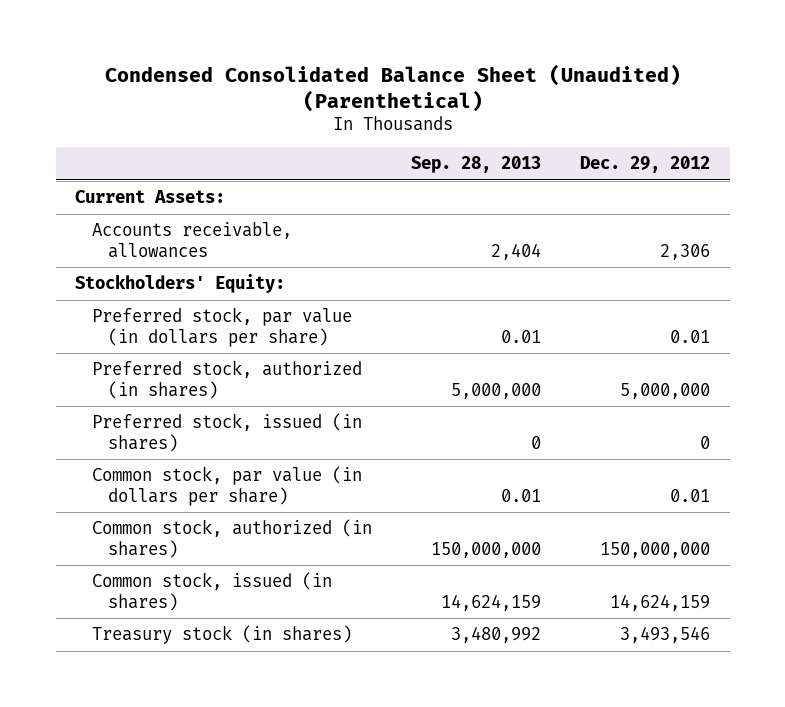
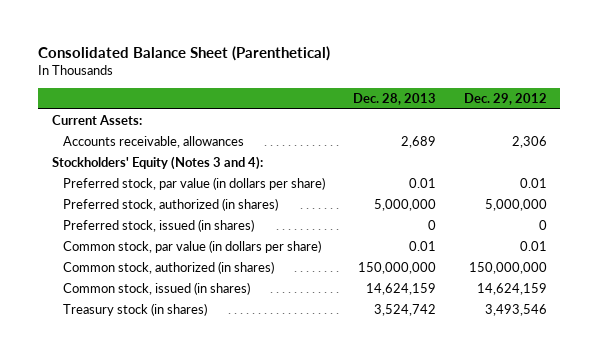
[104,63,681,112] Condensed Consolidated Balance Sheet (Unaudited) (Parenthetical) -> [37,45,330,61] Consolidated Balance Sheet (Parenthetical)
[410,156,541,174] Sep. 28, 2013 -> none
none -> [352,93,436,106] Dec. 28, 2013
[75,274,286,294] Stockholders' Equity: -> [51,155,263,170] Stockholders' Equity (Notes 3 and 4):

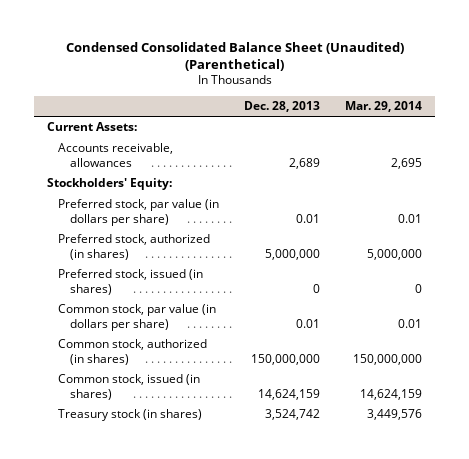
[37,45,330,61] Consolidated Balance Sheet (Parenthetical) -> [65,41,404,72] Condensed Consolidated Balance Sheet (Unaudited) (Parenthetical)
[463,93,547,106] Dec. 29, 2012 -> none
none -> [345,100,423,112] Mar. 29, 2014
[51,155,263,170] Stockholders' Equity (Notes 3 and 4): -> [46,178,172,191] Stockholders' Equity:

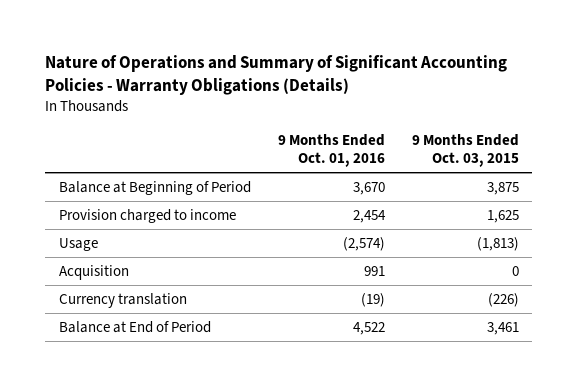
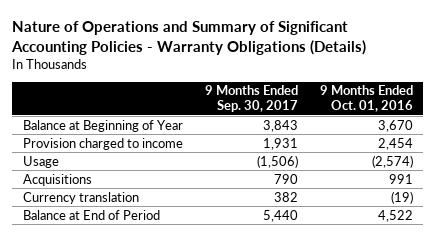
[411,133,519,168] 9 Months Ended Oct. 03, 2015 -> none
none -> [204,85,298,113] 9 Months Ended Sep. 30, 2017
[58,180,251,195] Balance at Beginning of Period -> [23,119,184,132] Balance at Beginning of Year
[58,264,129,280] Acquisition -> [23,173,93,186] Acquisitions

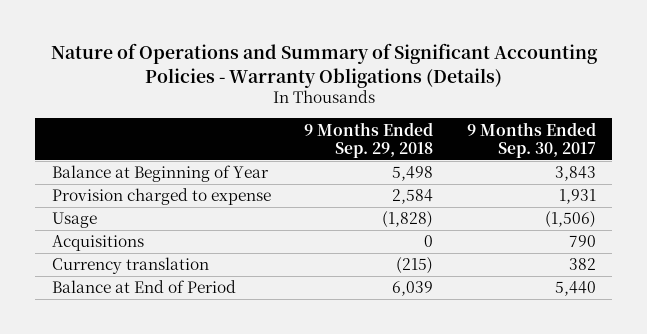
[319,85,413,113] 9 Months Ended Oct. 01, 2016 -> none
none -> [304,121,434,158] 9 Months Ended Sep. 29, 2018
[23,137,184,150] Provision charged to income -> [51,188,271,206] Provision charged to expense

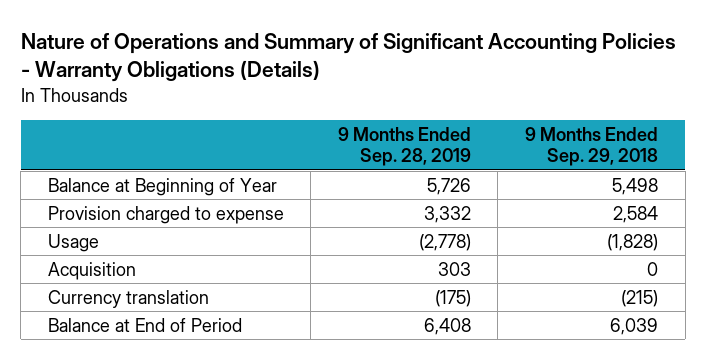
[466,121,596,158] 9 Months Ended Sep. 30, 2017 -> none
none -> [337,126,471,167] 9 Months Ended Sep. 28, 2019
[51,235,144,252] Acquisitions -> [47,261,136,280] Acquisition

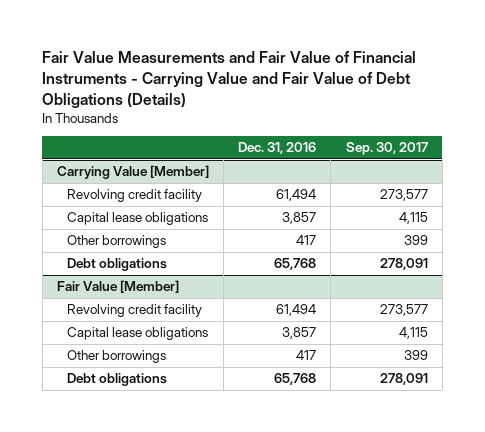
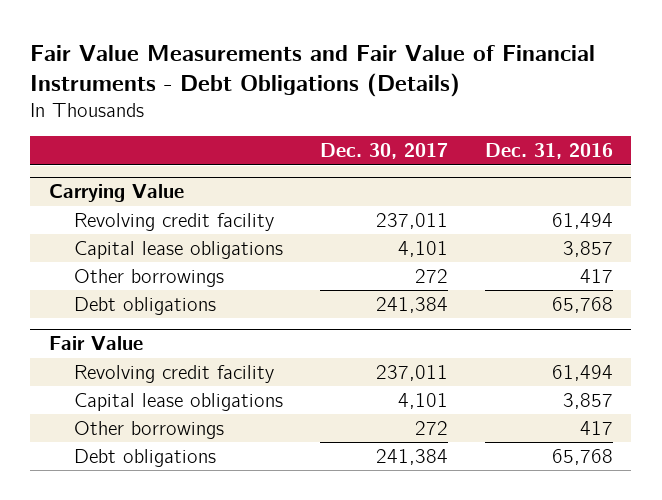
[42,51,417,108] Fair Value Measurements and Fair Value of Financial Instruments - Carrying Value and Fair Value of Debt Obligations (Details) -> [30,44,596,97] Fair Value Measurements and Fair Value of Financial Instruments - Debt Obligations (Details)
[345,142,428,156] Sep. 30, 2017 -> none
none -> [320,143,449,160] Dec. 30, 2017
[57,165,210,180] Carrying Value [Member] -> [48,184,184,203] Carrying Value
[57,280,180,294] Fair Value [Member] -> [48,336,143,351] Fair Value

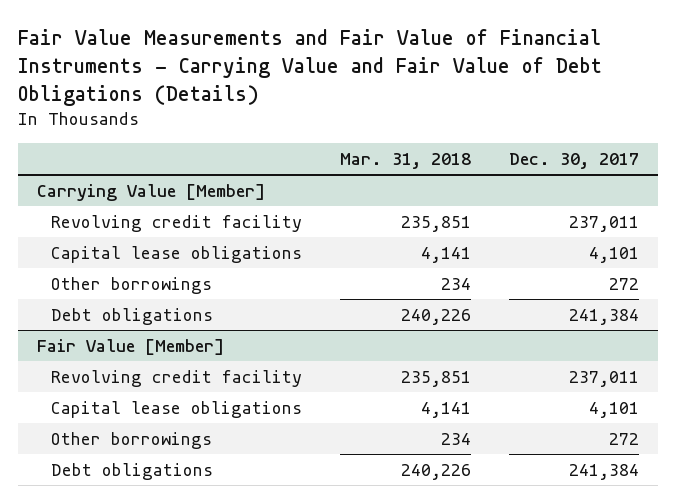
[30,44,596,97] Fair Value Measurements and Fair Value of Financial Instruments - Debt Obligations (Details) -> [17,29,602,107] Fair Value Measurements and Fair Value of Financial Instruments - Carrying Value and Fair Value of Debt Obligations (Details)
[484,143,613,160] Dec. 31, 2016 -> none
none -> [340,152,472,169] Mar. 31, 2018
[48,184,184,203] Carrying Value -> [36,183,265,201] Carrying Value [Member]
[48,336,143,351] Fair Value -> [36,338,224,355] Fair Value [Member]

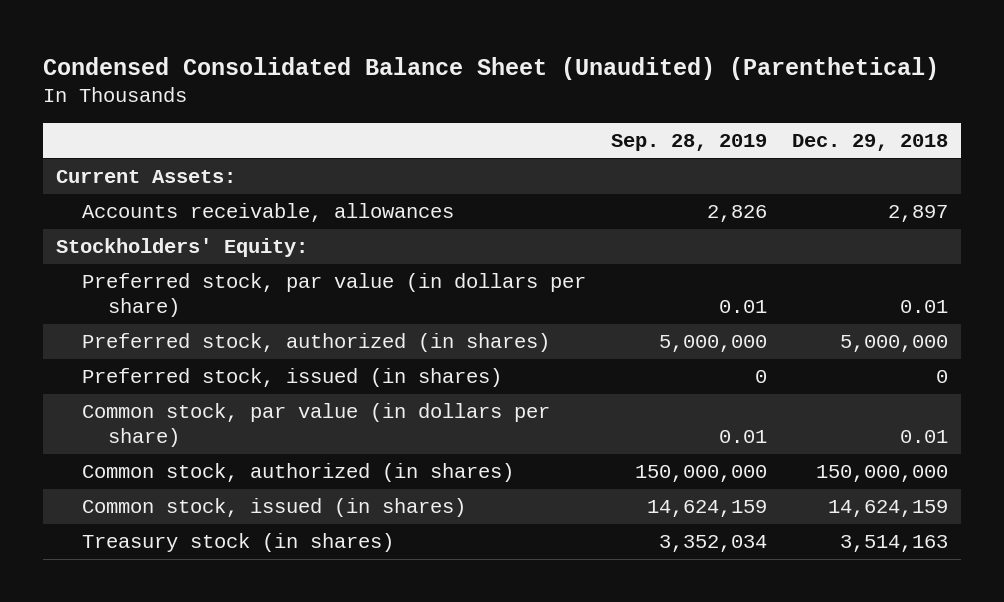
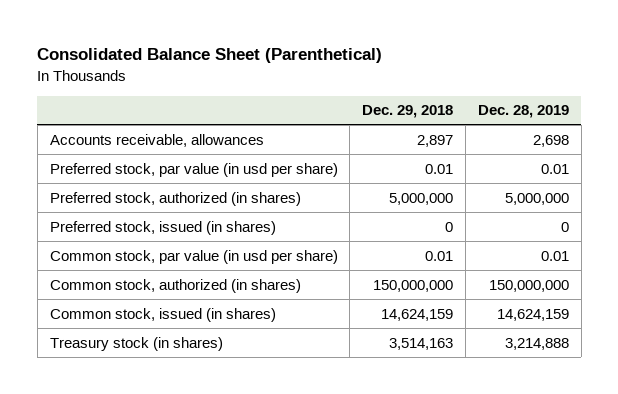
[42,56,939,80] Condensed Consolidated Balance Sheet (Unaudited) (Parenthetical) -> [37,48,383,64] Consolidated Balance Sheet (Parenthetical)
[610,133,767,151] Sep. 28, 2019 -> none
none -> [477,105,569,119] Dec. 28, 2019
[55,170,236,184] Current Assets: -> none
[55,238,308,258] Stockholders' Equity: -> none
[81,273,586,318] Preferred stock, par value (in dollars per share) -> [49,162,338,177] Preferred stock, par value (in usd per share)
[81,403,550,448] Common stock, par value (in dollars per share) -> [49,249,338,264] Common stock, par value (in usd per share)

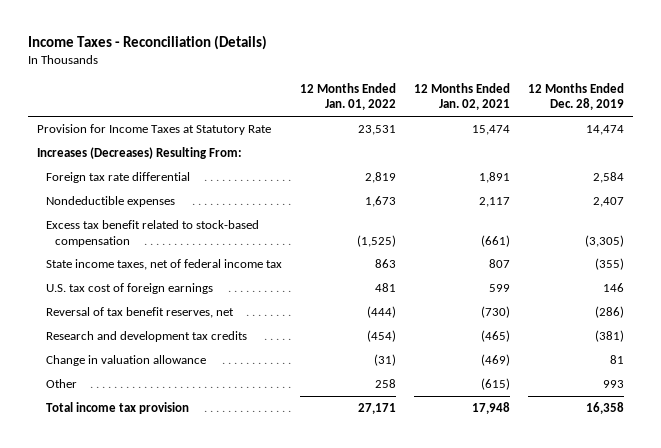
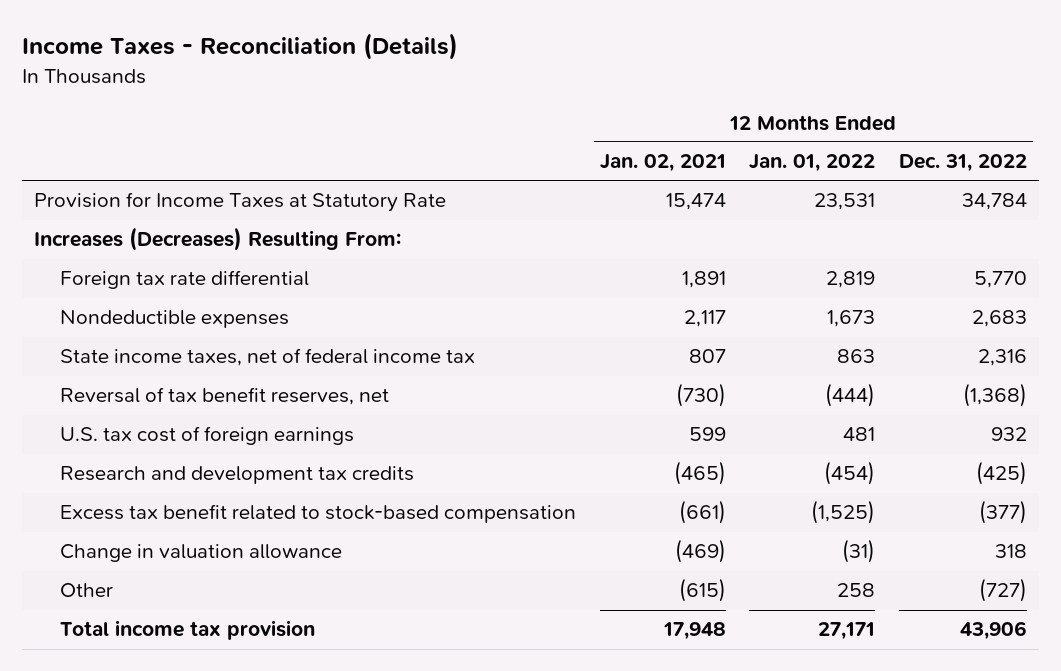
[527,82,624,111] 12 Months Ended Dec. 28, 2019 -> none
none -> [899,154,1028,173] Dec. 31, 2022
[45,282,213,294] U.S. tax cost of foreign earnings -> [60,426,355,446] U.S. tax cost of foreign earnings
[45,219,259,247] Excess tax benefit related to stock-based compensation -> [60,504,577,524] Excess tax benefit related to stock-based compensation

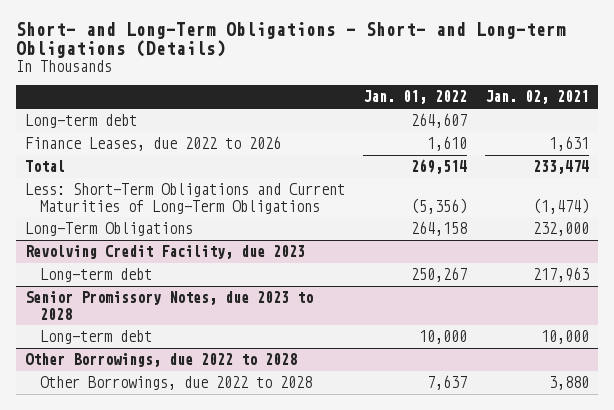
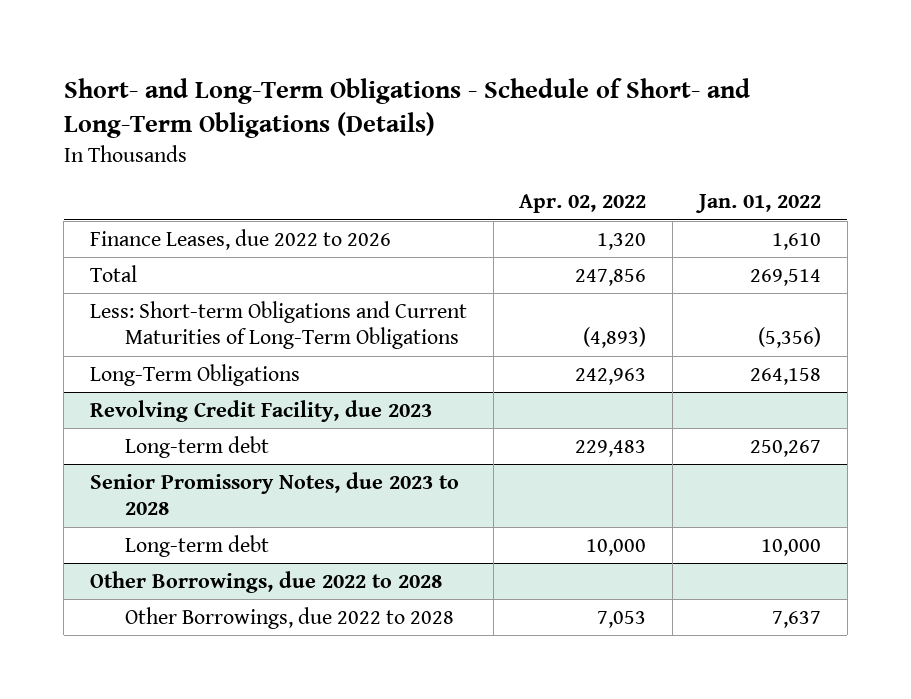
[16,21,567,59] Short- and Long-Term Obligations - Short- and Long-term Obligations (Details) -> [63,77,750,138] Short- and Long-Term Obligations - Schedule of Short- and Long-Term Obligations (Details)
[484,90,589,105] Jan. 02, 2021 -> none
none -> [519,194,647,214] Apr. 02, 2022
[25,114,138,129] Long-term debt -> none
[25,183,346,214] Less: Short-Term Obligations and Current Maturities of Long-Term Obligations -> [89,300,467,350] Less: Short-term Obligations and Current Maturities of Long-Term Obligations

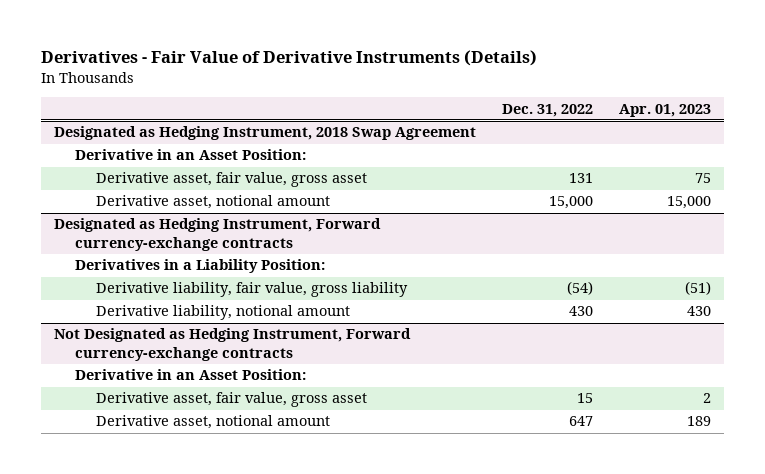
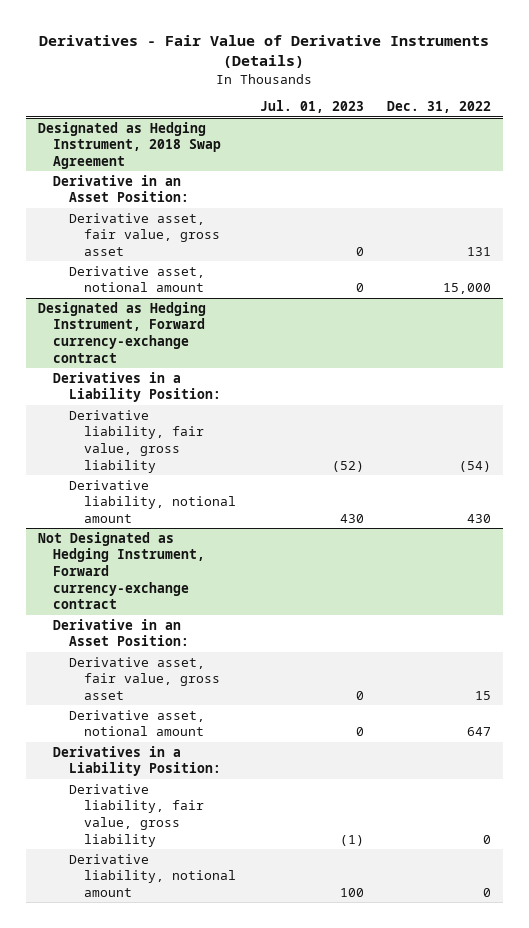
[619,103,712,117] Apr. 01, 2023 -> none
none -> [259,100,364,114] Jul. 01, 2023
[54,218,382,252] Designated as Hedging Instrument, Forward currency-exchange contracts -> [37,301,206,363] Designated as Hedging Instrument, Forward currency-exchange contract
[54,328,412,362] Not Designated as Hedging Instrument, Forward currency-exchange contracts -> [37,531,206,610] Not Designated as Hedging Instrument, Forward currency-exchange contract
none -> [53,745,221,777] Derivatives in a Liability Position:
none -> [68,783,205,847] Derivative liability, fair value, gross liability
none -> [68,853,237,898] Derivative liability, notional amount

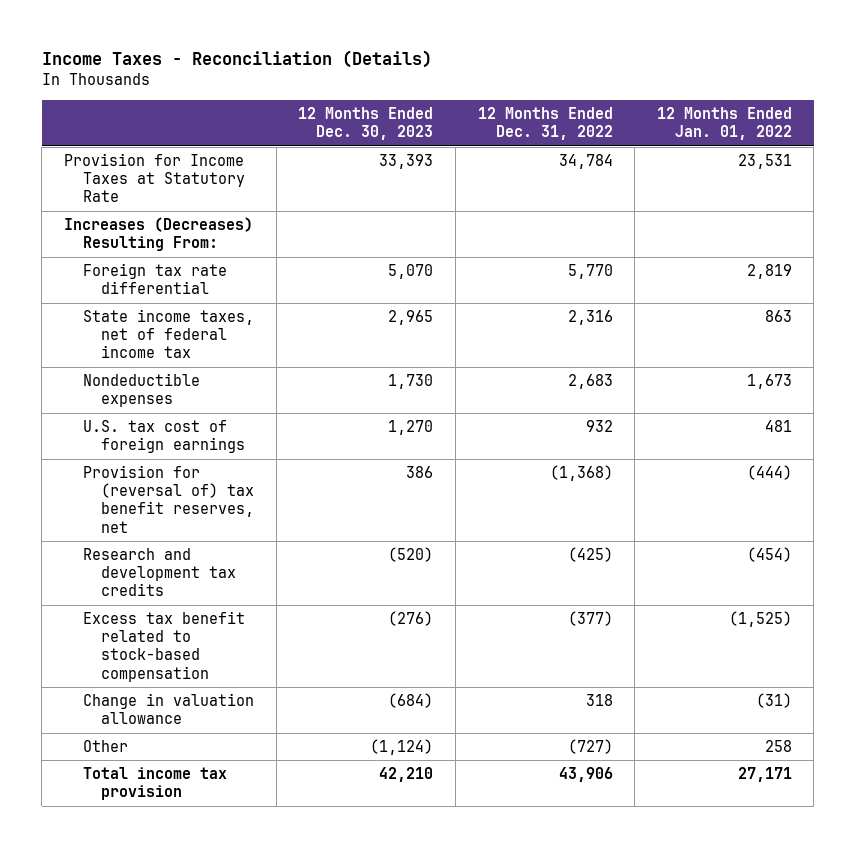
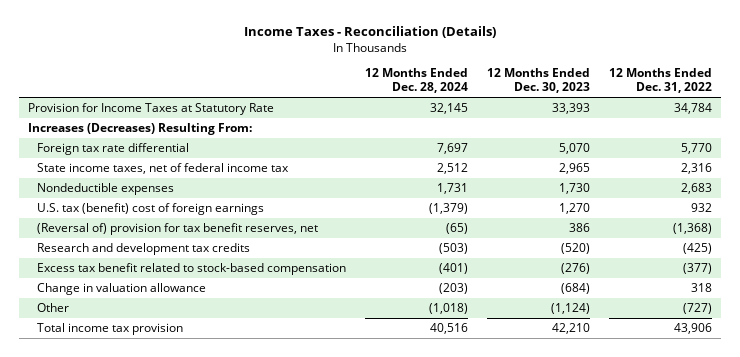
[656,107,792,141] 12 Months Ended Jan. 01, 2022 -> none
none -> [365,68,469,94] 12 Months Ended Dec. 28, 2024
[82,420,246,454] U.S. tax cost of foreign earnings -> [37,202,265,215] U.S. tax (benefit) cost of foreign earnings
[82,465,255,533] Provision for (reversal of) tax benefit reserves, net -> [37,222,319,235] (Reversal of) provision for tax benefit reserves, net

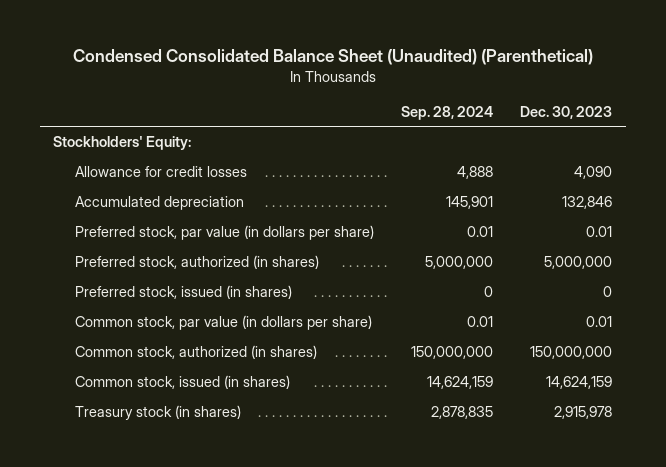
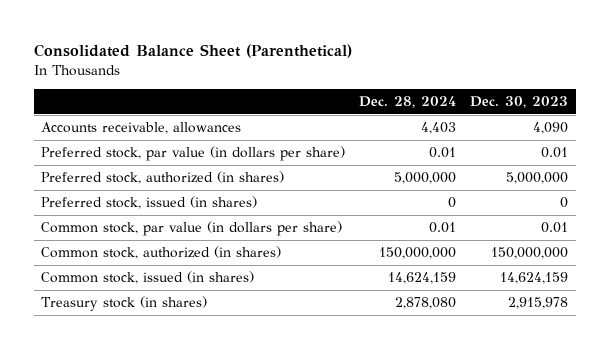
[72,49,593,66] Condensed Consolidated Balance Sheet (Unaudited) (Parenthetical) -> [33,43,352,58] Consolidated Balance Sheet (Parenthetical)
[400,106,493,121] Sep. 28, 2024 -> none
none -> [359,96,457,109] Dec. 28, 2024
[53,136,192,151] Stockholders' Equity: -> none
[74,196,244,211] Accumulated depreciation -> none
[74,166,247,178] Allowance for credit losses -> [41,122,242,135] Accounts receivable, allowances

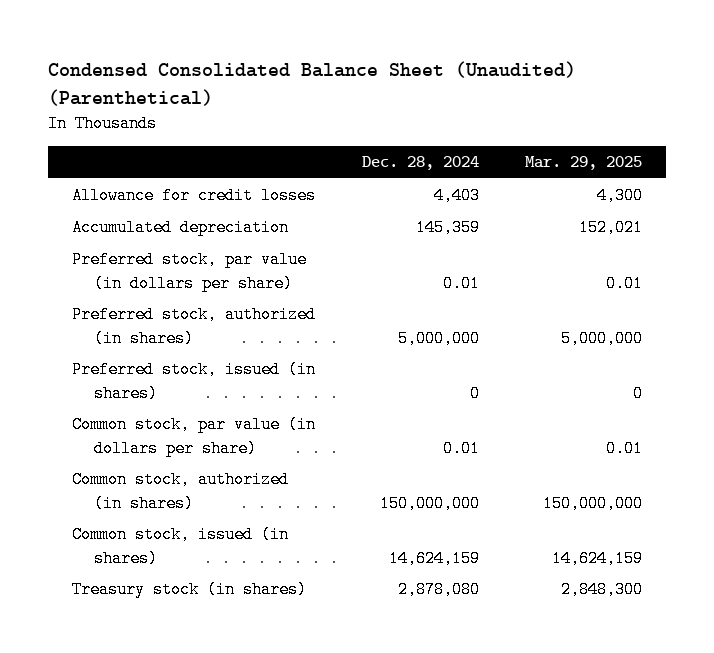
[33,43,352,58] Consolidated Balance Sheet (Parenthetical) -> [48,60,577,106] Condensed Consolidated Balance Sheet (Unaudited) (Parenthetical)
[470,96,569,109] Dec. 30, 2023 -> none
none -> [525,156,643,171] Mar. 29, 2025
[41,122,242,135] Accounts receivable, allowances -> [71,187,316,205] Allowance for credit losses
none -> [71,219,289,237] Accumulated depreciation

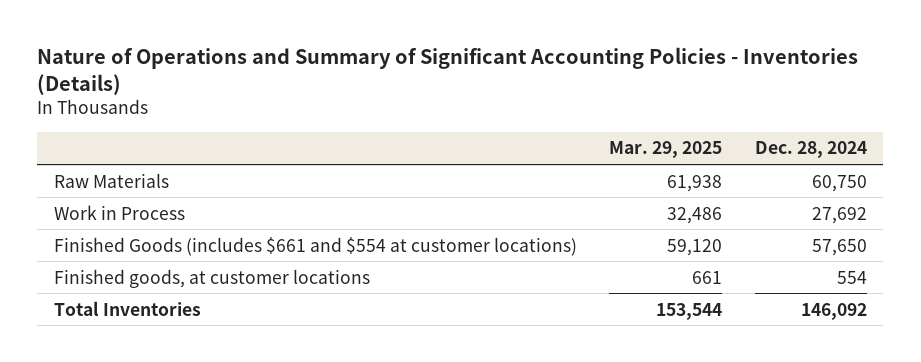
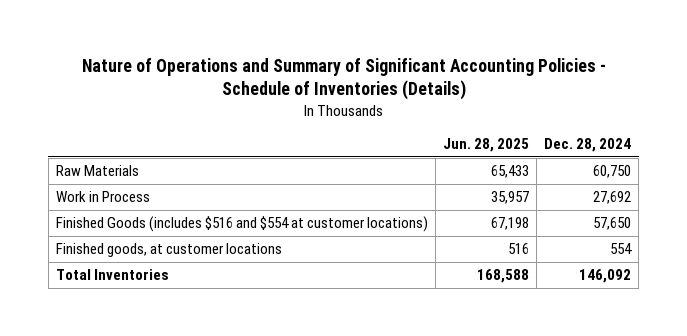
[37,47,859,96] Nature of Operations and Summary of Significant Accounting Policies - Inventories (Details) -> [81,57,606,101] Nature of Operations and Summary of Significant Accounting Policies - Schedule of Inventories (Details)
[609,141,723,159] Mar. 29, 2025 -> none
none -> [443,138,530,153] Jun. 28, 2025
[53,236,577,256] Finished Goods (includes $661 and $554 at customer locations) -> [55,216,428,233] Finished Goods (includes $516 and $554 at customer locations)

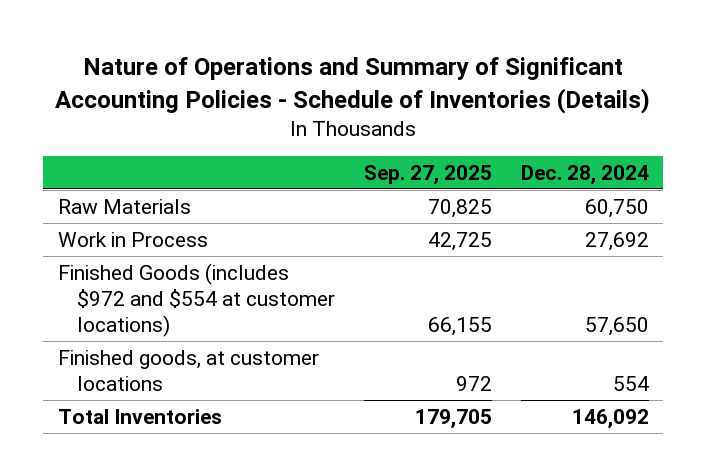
[443,138,530,153] Jun. 28, 2025 -> none
none -> [363,164,492,185] Sep. 27, 2025
[55,216,428,233] Finished Goods (includes $516 and $554 at customer locations) -> [57,262,336,337] Finished Goods (includes $972 and $554 at customer locations)

